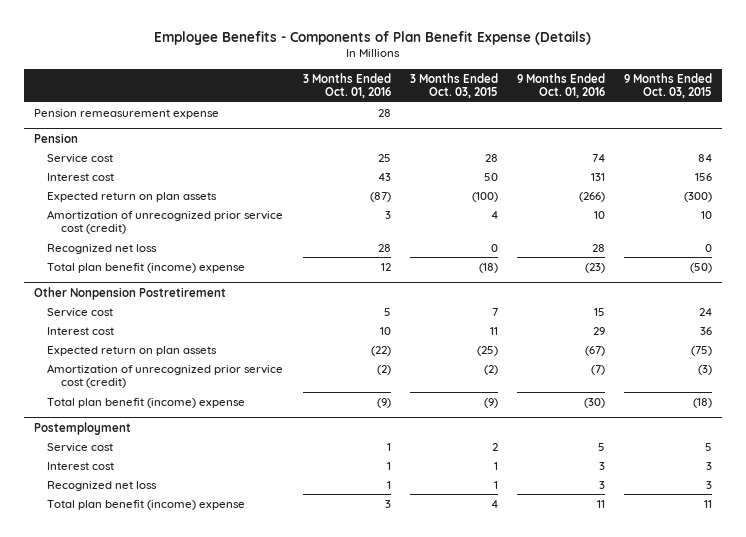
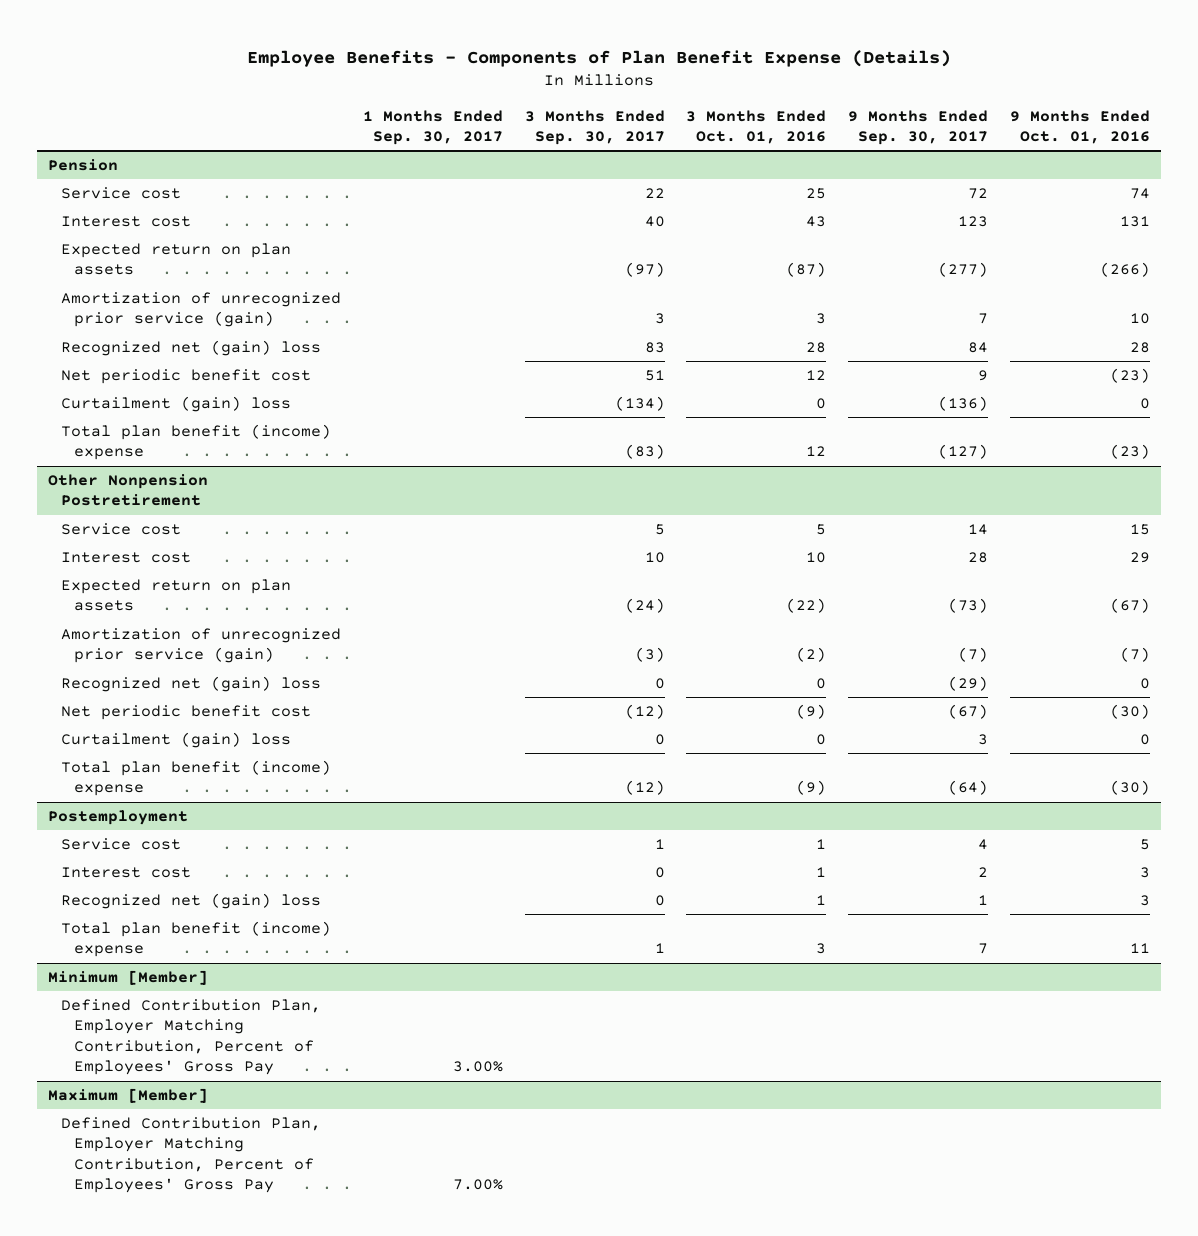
[409,72,498,99] 3 Months Ended Oct. 03, 2015 -> none
[624,72,713,99] 9 Months Ended Oct. 03, 2015 -> none
none -> [362,109,503,145] 1 Months Ended Sep. 30, 2017
none -> [524,109,665,145] 3 Months Ended Sep. 30, 2017
none -> [848,109,989,145] 9 Months Ended Sep. 30, 2017
[33,108,219,119] Pension remeasurement expense -> none
[47,209,284,235] Amortization of unrecognized prior service cost (credit) -> [60,291,341,328] Amortization of unrecognized prior service (gain)
[47,243,158,254] Recognized net loss -> [60,339,321,356] Recognized net (gain) loss
none -> [60,368,311,384] Net periodic benefit cost
none -> [60,395,291,412] Curtailment (gain) loss
[47,363,284,389] Amortization of unrecognized prior service cost (credit) -> [60,627,341,664] Amortization of unrecognized prior service (gain)
none -> [60,675,321,692] Recognized net (gain) loss
none -> [60,704,311,720] Net periodic benefit cost
none -> [60,731,291,748] Curtailment (gain) loss
[47,480,158,491] Recognized net loss -> [60,892,321,909] Recognized net (gain) loss
none -> [48,969,209,985] Minimum [Member]
none -> [60,998,321,1076] Defined Contribution Plan, Employer Matching Contribution, Percent of Employees' Gross Pay
none -> [48,1087,209,1103] Maximum [Member]
none -> [60,1116,321,1194] Defined Contribution Plan, Employer Matching Contribution, Percent of Employees' Gross Pay

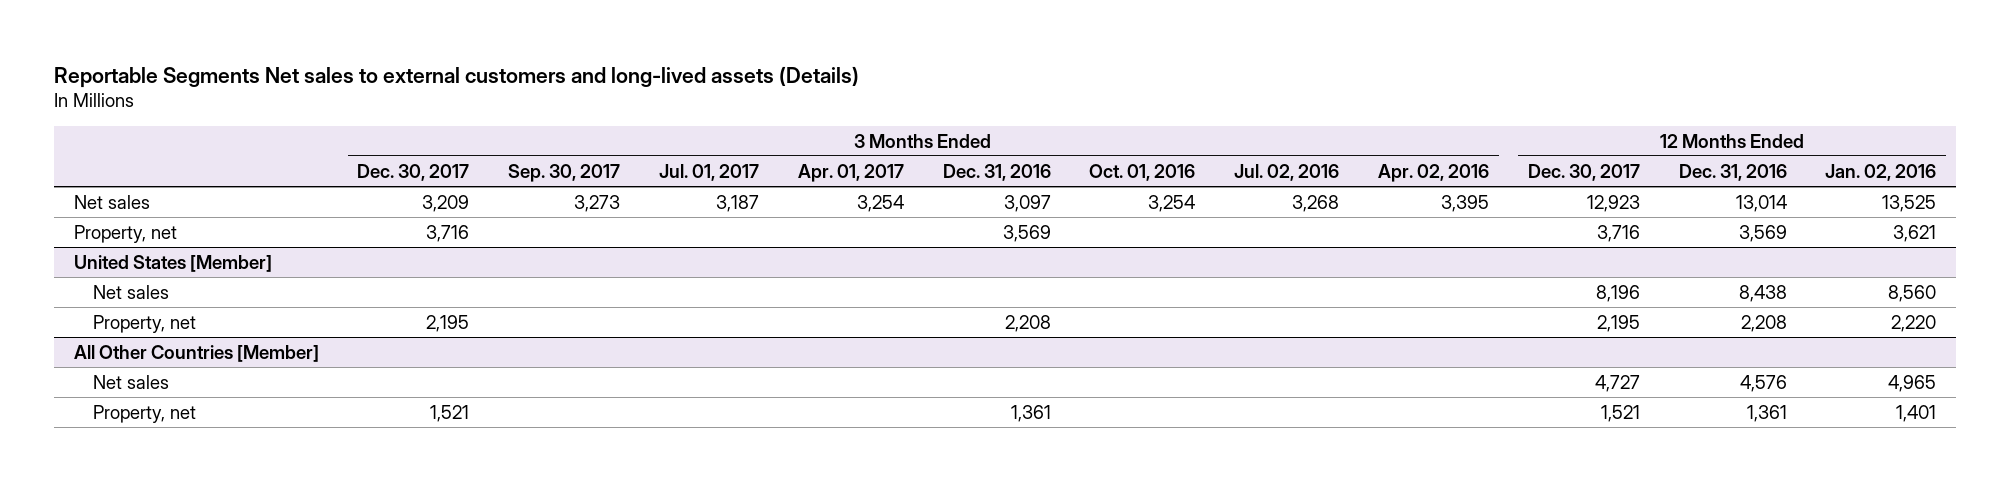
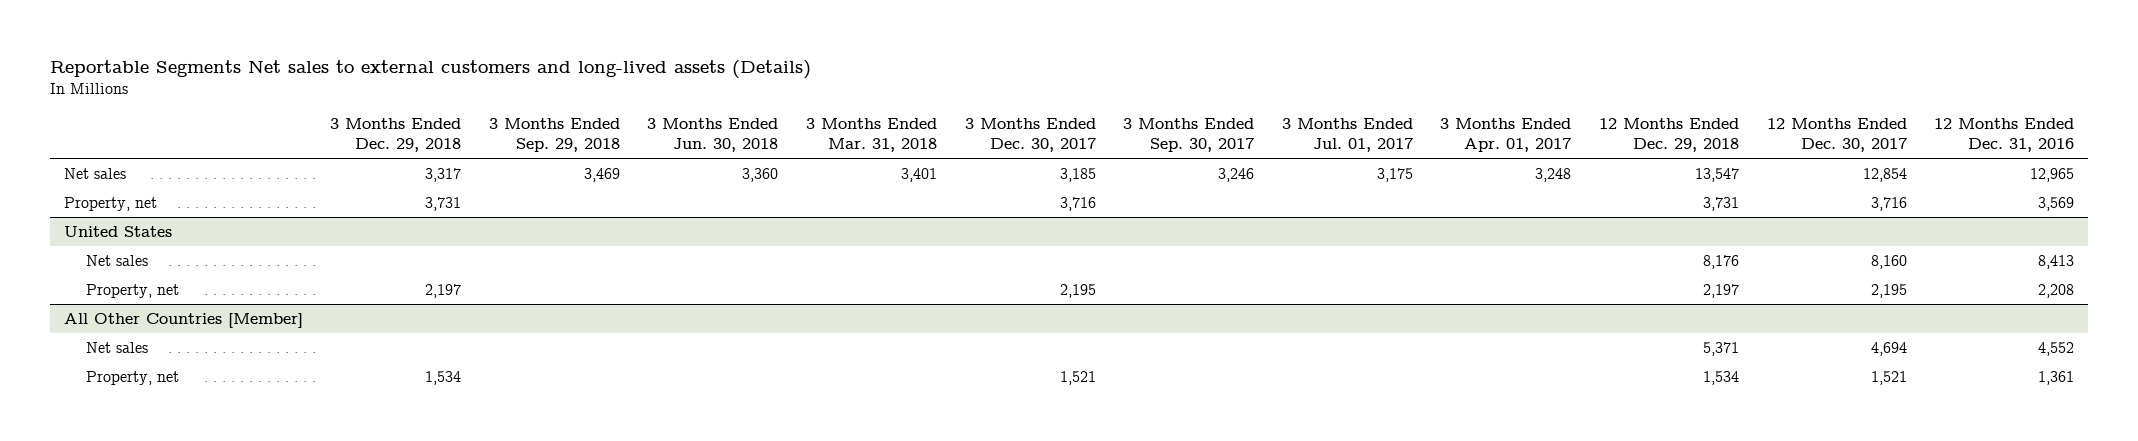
[942,163,1051,181] Dec. 31, 2016 -> none
[1089,163,1196,181] Oct. 01, 2016 -> none
[1234,163,1340,181] Jul. 02, 2016 -> none
[1377,163,1489,182] Apr. 02, 2016 -> none
[1825,163,1937,181] Jan. 02, 2016 -> none
none -> [330,118,462,152] 3 Months Ended Dec. 29, 2018
none -> [488,118,620,152] 3 Months Ended Sep. 29, 2018
none -> [647,118,779,152] 3 Months Ended Jun. 30, 2018
none -> [805,118,937,152] 3 Months Ended Mar. 31, 2018
none -> [1599,118,1740,152] 12 Months Ended Dec. 29, 2018
[422,194,470,212] 3,209 -> [1059,167,1096,182] 3,185
[574,194,621,212] 3,273 -> [1218,167,1255,182] 3,246
[715,194,759,212] 3,187 -> [1376,167,1413,182] 3,175
[856,194,904,212] 3,254 -> [1535,167,1572,182] 3,248
[1586,194,1640,212] 12,923 -> [1862,167,1907,182] 12,854
[1735,194,1787,212] 13,014 -> [2030,167,2075,182] 12,965
[73,254,272,272] United States [Member] -> [63,225,172,237] United States
[1595,284,1640,302] 8,196 -> [1870,254,1907,269] 8,160
[1738,284,1787,302] 8,438 -> [2038,254,2075,269] 8,413
[1594,374,1640,392] 4,727 -> [1870,341,1907,356] 4,694
[1739,374,1787,392] 4,576 -> [2038,341,2075,356] 4,552

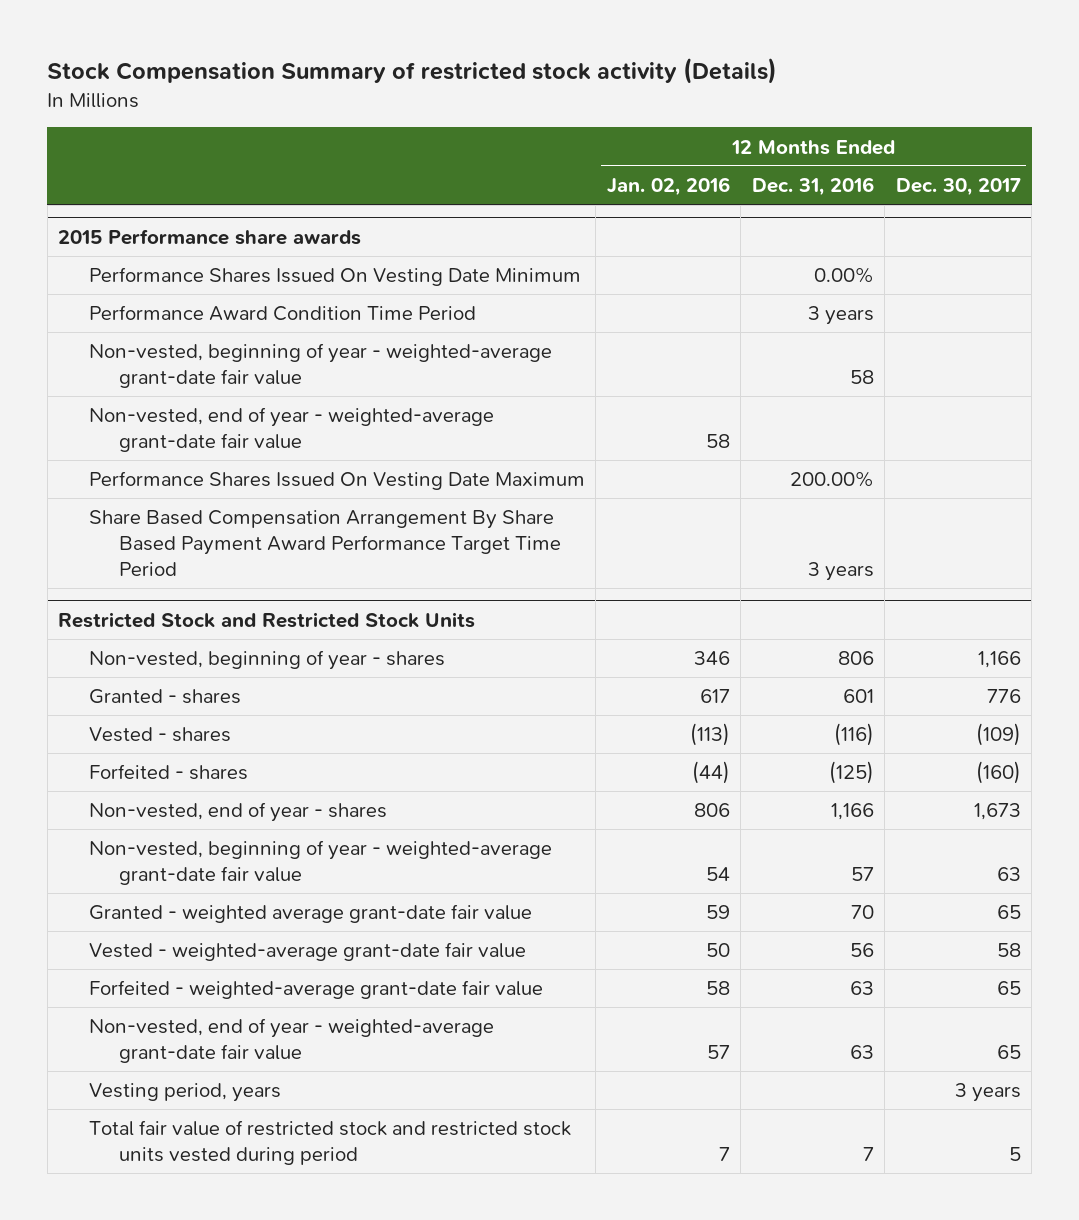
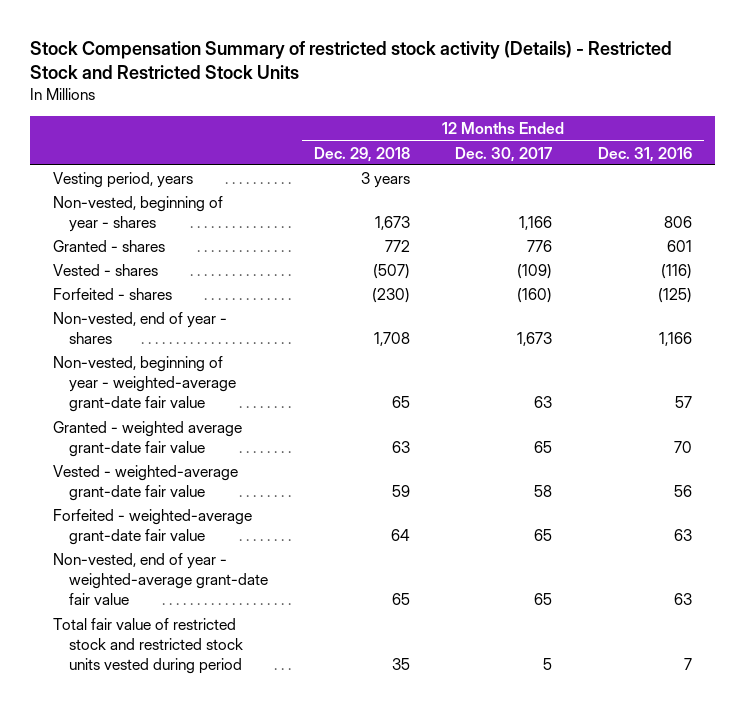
[47,58,778,85] Stock Compensation Summary of restricted stock activity (Details) -> [30,40,673,80] Stock Compensation Summary of restricted stock activity (Details) - Restricted Stock and Restricted Stock Units
[606,177,730,197] Jan. 02, 2016 -> none
none -> [313,146,410,162] Dec. 29, 2018
[58,229,362,246] 2015 Performance share awards -> none
[88,267,581,287] Performance Shares Issued On Vesting Date Minimum -> none
[88,305,476,322] Performance Award Condition Time Period -> none
[88,343,552,388] Non-vested, beginning of year - weighted-average grant-date fair value -> none
[88,407,494,452] Non-vested, end of year - weighted-average grant-date fair value -> none
[88,471,585,491] Performance Shares Issued On Vesting Date Maximum -> none
[88,510,562,576] Share Based Compensation Arrangement By Share Based Payment Award Performance Target Time Period -> none
[58,612,476,629] Restricted Stock and Restricted Stock Units -> none
none -> [53,171,194,188] Vesting period, years
[88,1083,281,1103] Vesting period, years -> none

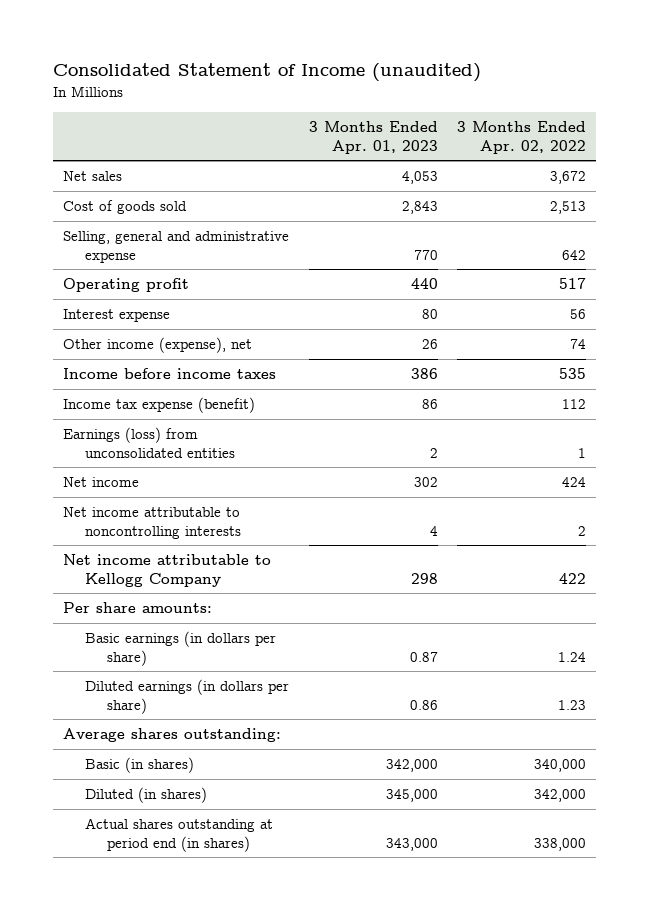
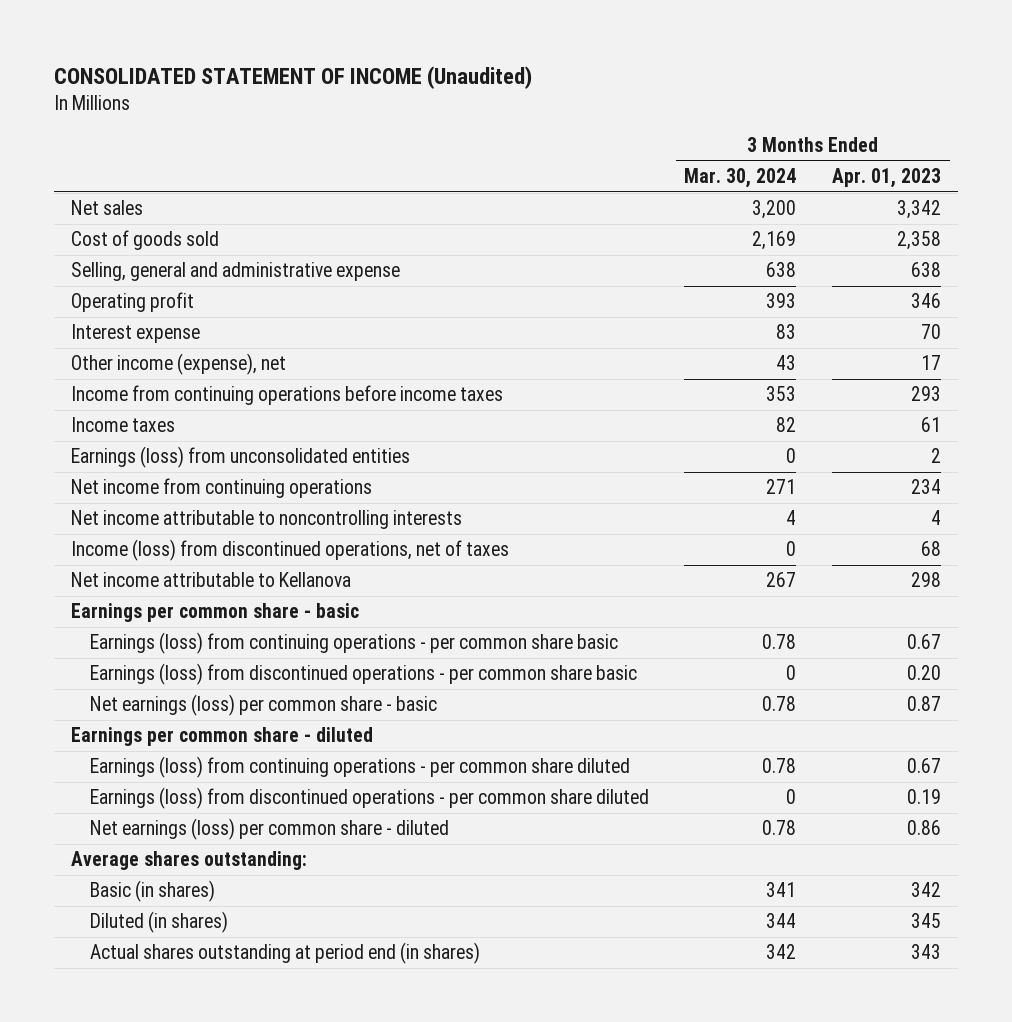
[52,63,481,83] Consolidated Statement of Income (unaudited) -> [53,65,532,89] CONSOLIDATED STATEMENT OF INCOME (Unaudited)
[457,121,587,154] 3 Months Ended Apr. 02, 2022 -> none
none -> [684,167,797,188] Mar. 30, 2024
[401,171,438,185] 4,053 -> [896,200,941,220] 3,342
[401,201,438,215] 2,843 -> [896,231,941,251] 2,358
[413,249,438,260] 770 -> [910,262,941,278] 638
[410,278,438,290] 440 -> [910,293,941,309] 346
[421,309,438,320] 80 -> [920,324,941,340] 70
[421,339,438,350] 26 -> [920,355,941,371] 17
[62,368,276,380] Income before income taxes -> [71,385,504,406] Income from continuing operations before income taxes
[410,368,438,380] 386 -> [910,386,941,402] 293
[62,397,255,414] Income tax expense (benefit) -> [71,417,176,433] Income taxes
[421,399,438,410] 86 -> [920,417,941,433] 61
[62,477,139,488] Net income -> none
none -> [71,478,373,499] Net income from continuing operations
[62,602,212,614] Per share amounts: -> none
none -> [71,539,510,562] Income (loss) from discontinued operations, net of taxes
[62,554,271,587] Net income attributable to Kellogg Company -> [71,572,352,588] Net income attributable to Kellanova
none -> [71,603,360,623] Earnings per common share - basic
none -> [90,632,619,655] Earnings (loss) from continuing operations - per common share basic
none -> [90,663,638,686] Earnings (loss) from discontinued operations - per common share basic
[84,631,276,666] Basic earnings (in dollars per share) -> [90,694,438,717] Net earnings (loss) per common share - basic
none -> [71,727,374,747] Earnings per common share - diluted
none -> [90,756,631,779] Earnings (loss) from continuing operations - per common share diluted
none -> [90,787,650,810] Earnings (loss) from discontinued operations - per common share diluted
[84,679,289,714] Diluted earnings (in dollars per share) -> [90,818,450,841] Net earnings (loss) per common share - diluted
[385,759,438,773] 342,000 -> [910,882,941,898] 342
[385,789,438,803] 345,000 -> [910,913,941,929] 345
[385,837,438,851] 343,000 -> [910,944,941,960] 343

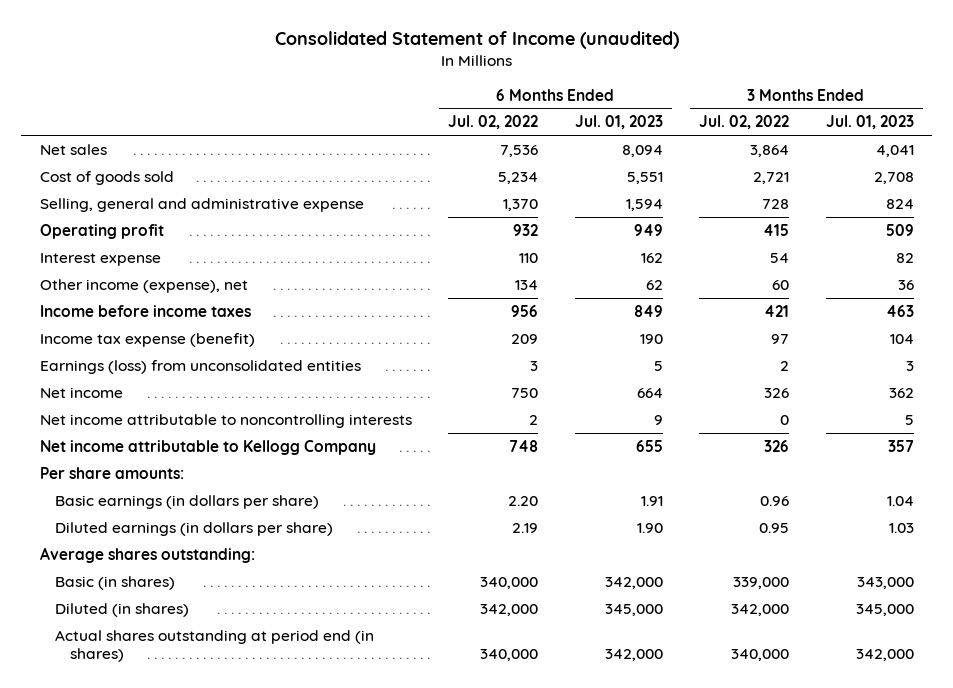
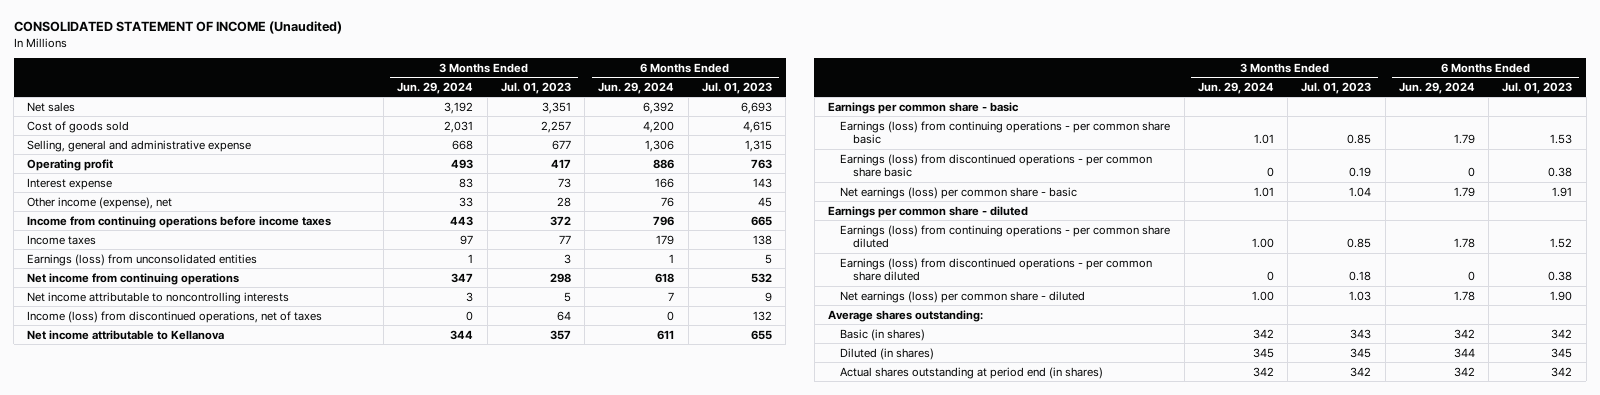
[274,31,679,50] Consolidated Statement of Income (unaudited) -> [13,21,342,35] CONSOLIDATED STATEMENT OF INCOME (Unaudited)
[448,115,539,130] Jul. 02, 2022 -> none
[699,115,790,130] Jul. 02, 2022 -> none
none -> [397,81,474,94] Jun. 29, 2024
none -> [598,81,675,94] Jun. 29, 2024
[621,144,663,157] 8,094 -> [740,101,772,114] 6,693
[875,144,914,157] 4,041 -> [541,101,571,114] 3,351
[626,171,663,184] 5,551 -> [742,120,772,133] 4,615
[873,171,914,184] 2,708 -> [540,120,571,133] 2,257
[625,198,663,211] 1,594 -> [744,139,772,152] 1,315
[885,198,914,209] 824 -> [551,139,571,150] 677
[633,223,663,236] 949 -> [750,158,772,169] 763
[885,223,914,236] 509 -> [550,158,571,168] 417
[640,252,663,263] 162 -> [752,177,772,188] 143
[895,252,914,263] 82 -> [557,177,571,188] 73
[645,279,663,290] 62 -> [757,196,772,207] 45
[897,279,914,290] 36 -> [556,196,571,207] 28
[39,304,251,317] Income before income taxes -> [27,215,332,228] Income from continuing operations before income taxes
[633,304,663,317] 849 -> [750,215,772,226] 665
[885,304,914,317] 463 -> [549,215,571,226] 372
[39,332,255,347] Income tax expense (benefit) -> [27,234,97,245] Income taxes
[639,333,663,344] 190 -> [752,234,772,245] 138
[889,333,914,344] 104 -> [558,234,571,244] 77
[39,386,123,398] Net income -> none
none -> [27,272,240,285] Net income from continuing operations
[39,466,184,479] Per share amounts: -> none
none -> [27,310,323,323] Income (loss) from discontinued operations, net of taxes
[39,439,376,455] Net income attributable to Kellogg Company -> [27,329,225,340] Net income attributable to Kellanova
none -> [827,101,1019,114] Earnings per common share - basic
none -> [840,120,1171,145] Earnings (loss) from continuing operations - per common share basic
none -> [840,153,1153,178] Earnings (loss) from discontinued operations - per common share basic
[54,494,319,509] Basic earnings (in dollars per share) -> [840,186,1078,199] Net earnings (loss) per common share - basic
none -> [827,205,1028,218] Earnings per common share - diluted
none -> [840,224,1171,249] Earnings (loss) from continuing operations - per common share diluted
none -> [840,257,1153,282] Earnings (loss) from discontinued operations - per common share diluted
[54,521,333,536] Diluted earnings (in dollars per share) -> [840,290,1086,303] Net earnings (loss) per common share - diluted
[604,576,663,589] 342,000 -> [1551,328,1573,339] 342
[856,576,914,589] 343,000 -> [1350,328,1372,339] 343
[604,603,663,616] 345,000 -> [1551,347,1573,358] 345
[855,603,914,616] 345,000 -> [1350,347,1372,358] 345
[604,649,663,662] 342,000 -> [1551,366,1573,377] 342
[855,649,914,662] 342,000 -> [1350,366,1372,377] 342

